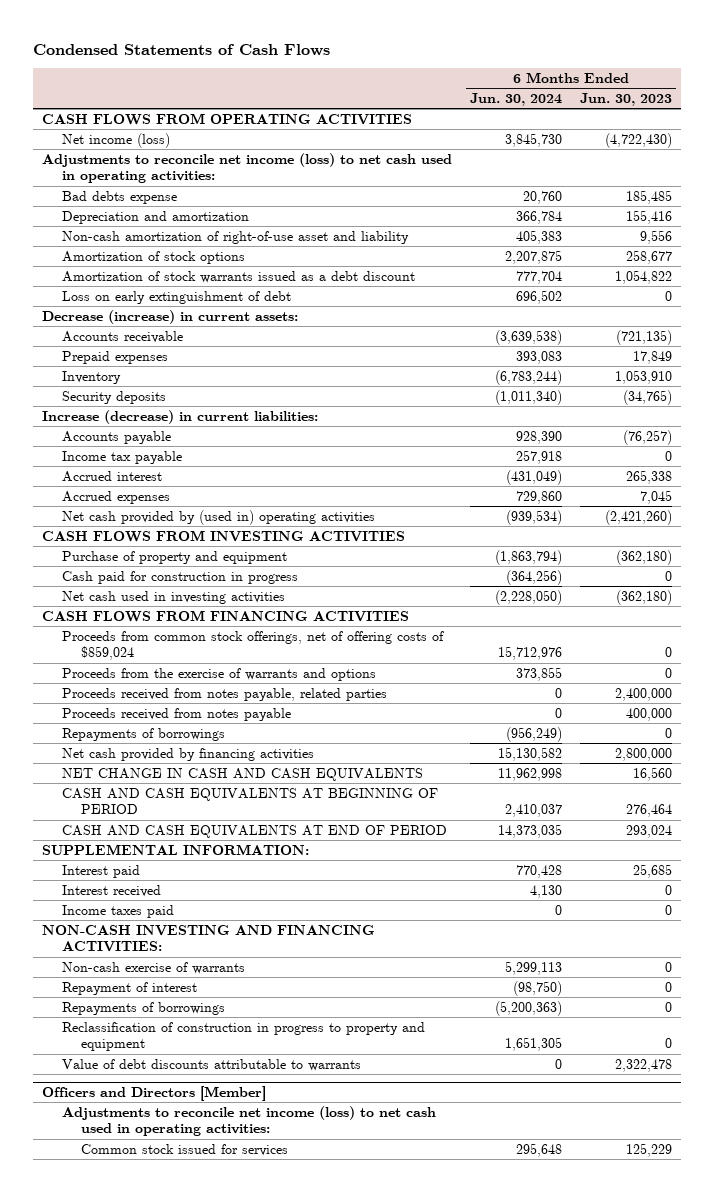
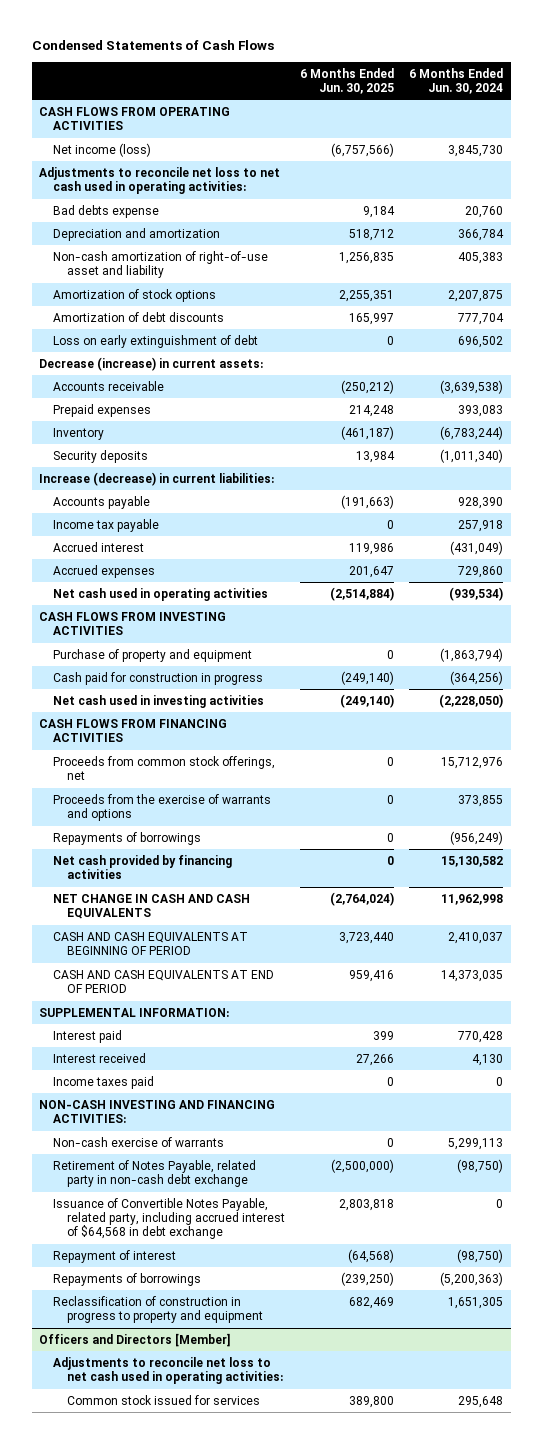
[580,92,673,106] Jun. 30, 2023 -> none
none -> [300,67,395,94] 6 Months Ended Jun. 30, 2025
[42,152,453,184] Adjustments to reconcile net income (loss) to net cash used in operating activities: -> [39,166,281,195] Adjustments to reconcile net loss to net cash used in operating activities:
[61,270,415,283] Amortization of stock warrants issued as a debt discount -> [53,311,225,322] Amortization of debt discounts
[61,509,375,525] Net cash provided by (used in) operating activities -> [53,587,269,601] Net cash used in operating activities
[61,630,444,661] Proceeds from common stock offerings, net of offering costs of $859,024 -> [53,755,276,781] Proceeds from common stock offerings, net
[61,687,387,701] Proceeds received from notes payable, related parties -> none
[61,707,291,721] Proceeds received from notes payable -> none
none -> [53,1159,257,1188] Retirement of Notes Payable, related party in non-cash debt exchange
none -> [53,1197,286,1240] Issuance of Convertible Notes Payable, related party, including accrued interest of $64,568 in debt exchange
[61,1058,361,1071] Value of debt discounts attributable to warrants -> none
[61,1105,436,1137] Adjustments to reconcile net income (loss) to net cash used in operating activities: -> [53,1356,284,1385] Adjustments to reconcile net loss to net cash used in operating activities:

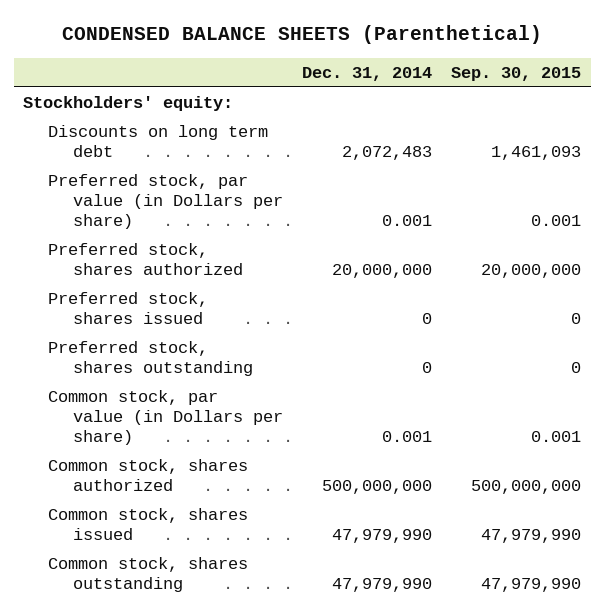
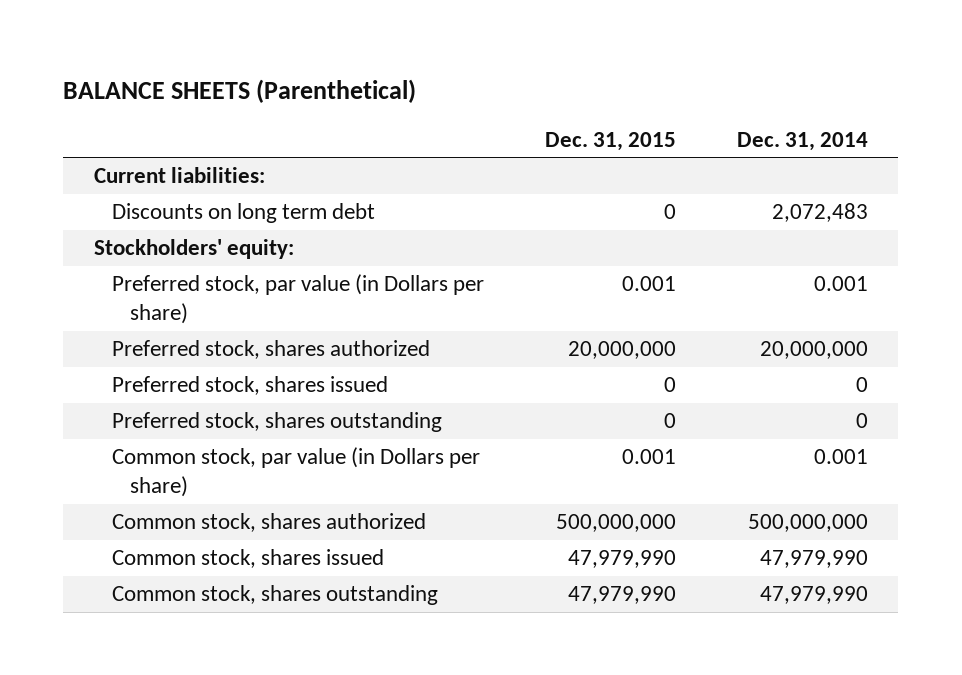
[62,25,543,45] CONDENSED BALANCE SHEETS (Parenthetical) -> [63,78,417,103] BALANCE SHEETS (Parenthetical)
[451,66,582,81] Sep. 30, 2015 -> none
none -> [544,131,676,151] Dec. 31, 2015
none -> [93,167,265,184] Current liabilities:
[23,96,234,112] Stockholders' equity: -> [93,239,294,260] Stockholders' equity:

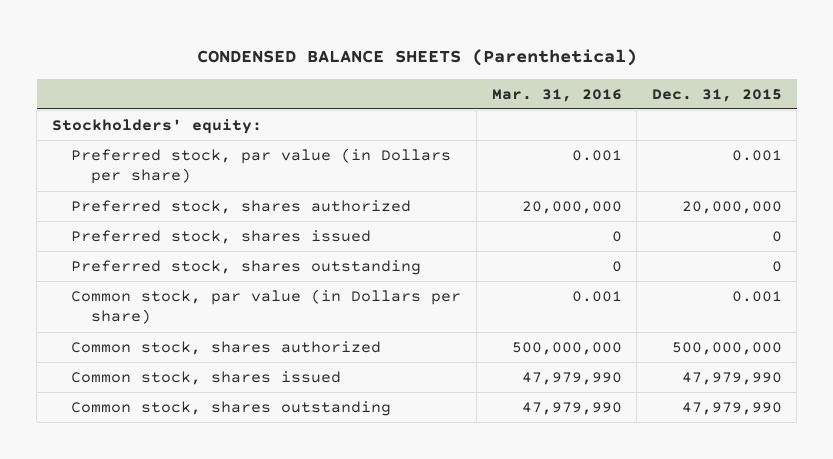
[63,78,417,103] BALANCE SHEETS (Parenthetical) -> [196,49,637,67] CONDENSED BALANCE SHEETS (Parenthetical)
[736,131,868,151] Dec. 31, 2014 -> none
none -> [491,88,622,102] Mar. 31, 2016
[93,167,265,184] Current liabilities: -> none
[112,203,376,224] Discounts on long term debt -> none

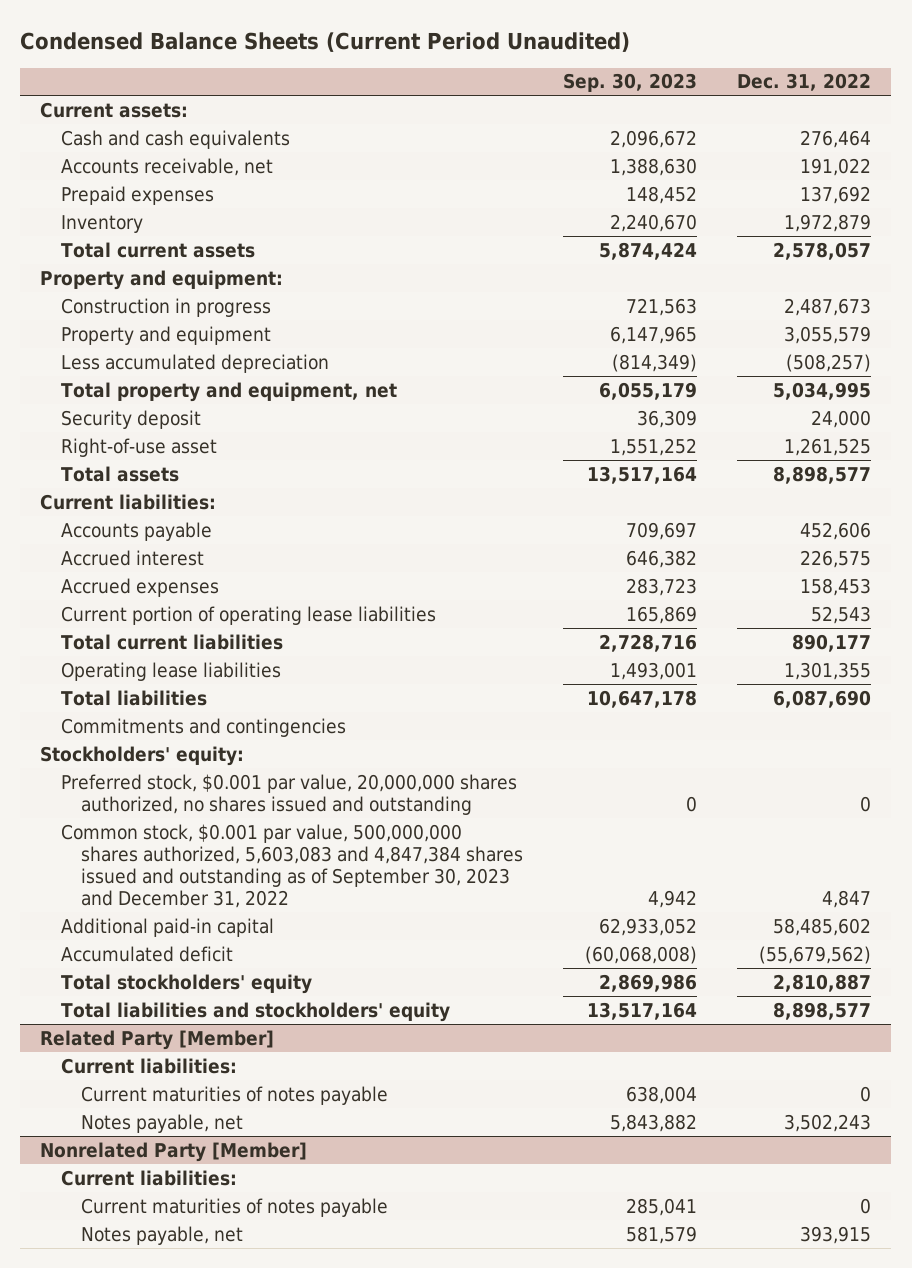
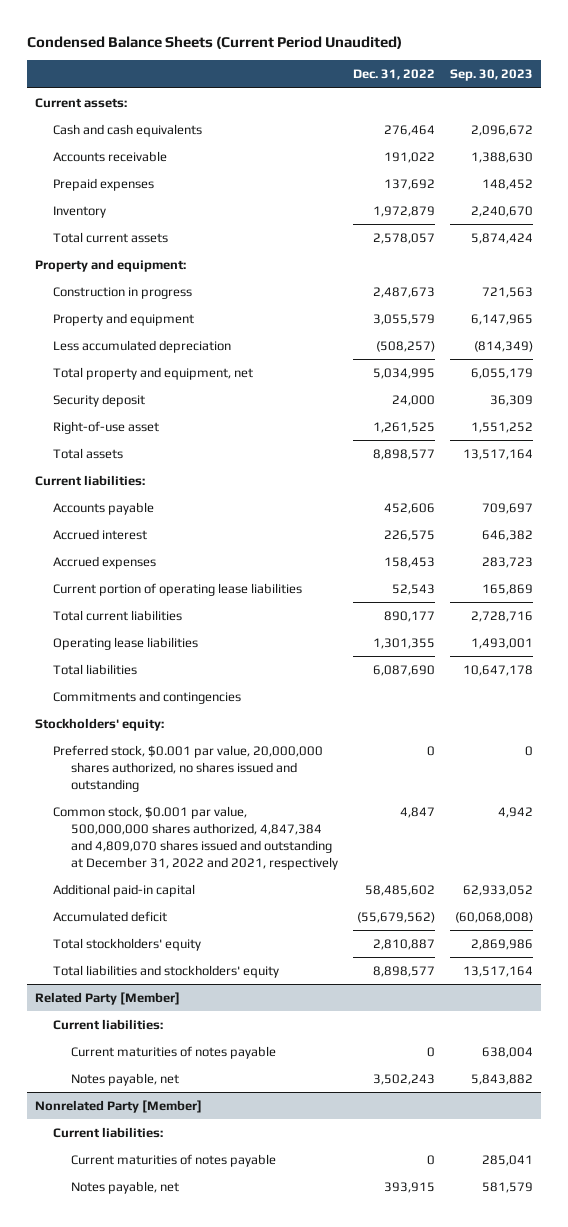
[60,157,273,176] Accounts receivable, net -> [53,150,168,162] Accounts receivable
[60,823,524,909] Common stock, $0.001 par value, 500,000,000 shares authorized, 5,603,083 and 4,847,384 shares issued and outstanding as of September 30, 2023 and December 31, 2022 -> [53,805,339,870] Common stock, $0.001 par value, 500,000,000 shares authorized, 4,847,384 and 4,809,070 shares issued and outstanding at December 31, 2022 and 2021, respectively

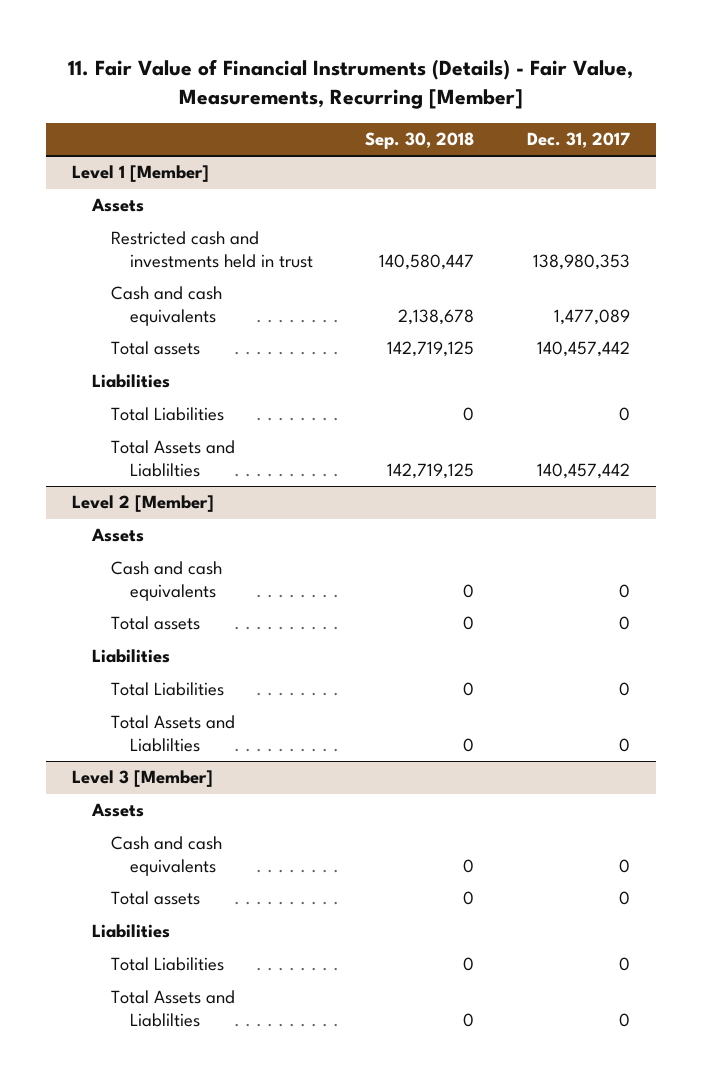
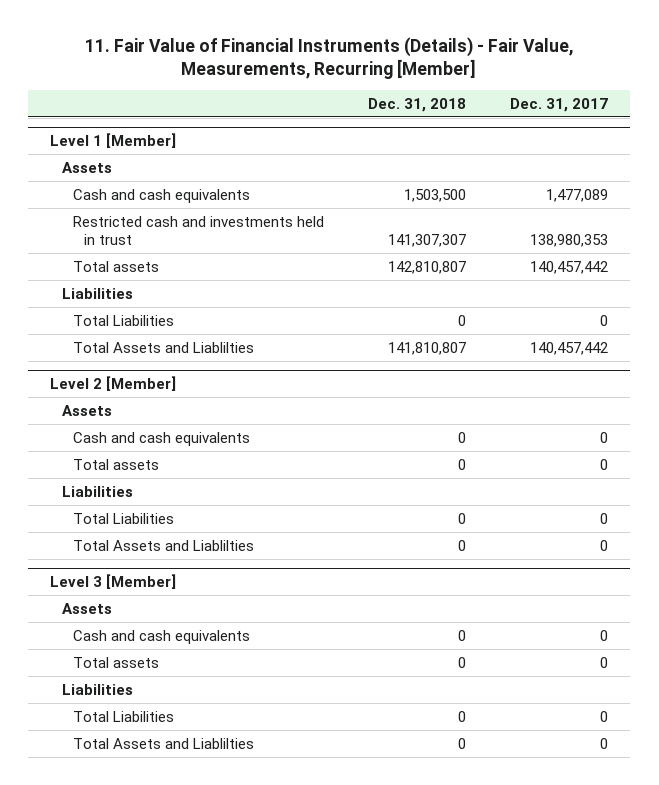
[365,132,475,150] Sep. 30, 2018 -> none
none -> [368,97,467,112] Dec. 31, 2018
[110,231,313,269] Restricted cash and investments held in trust -> [72,215,324,246] Restricted cash and investments held in trust

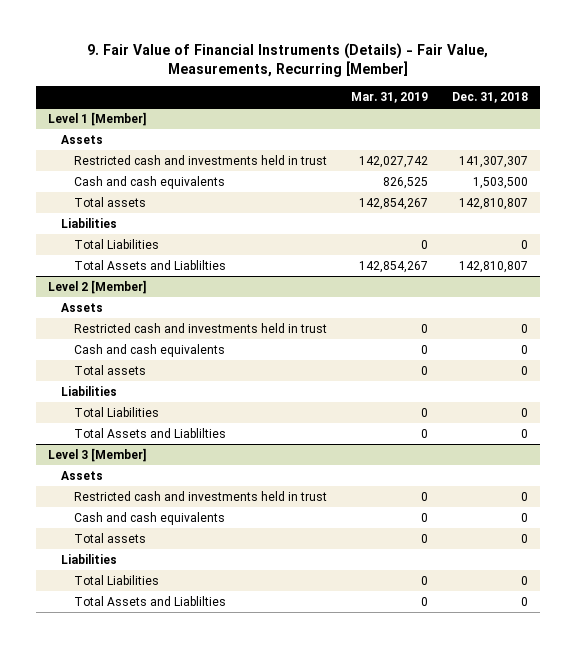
[85,36,574,80] 11. Fair Value of Financial Instruments (Details) - Fair Value, Measurements, Recurring [Member] -> [87,43,489,78] 9. Fair Value of Financial Instruments (Details) - Fair Value, Measurements, Recurring [Member]
[510,97,609,112] Dec. 31, 2017 -> none
none -> [351,92,429,104] Mar. 31, 2019
[72,188,250,203] Cash and cash equivalents -> [74,175,226,189] Cash and cash equivalents
[388,341,467,355] 141,810,807 -> [458,260,528,273] 142,810,807
none -> [74,322,328,333] Restricted cash and investments held in trust
none -> [74,490,328,501] Restricted cash and investments held in trust

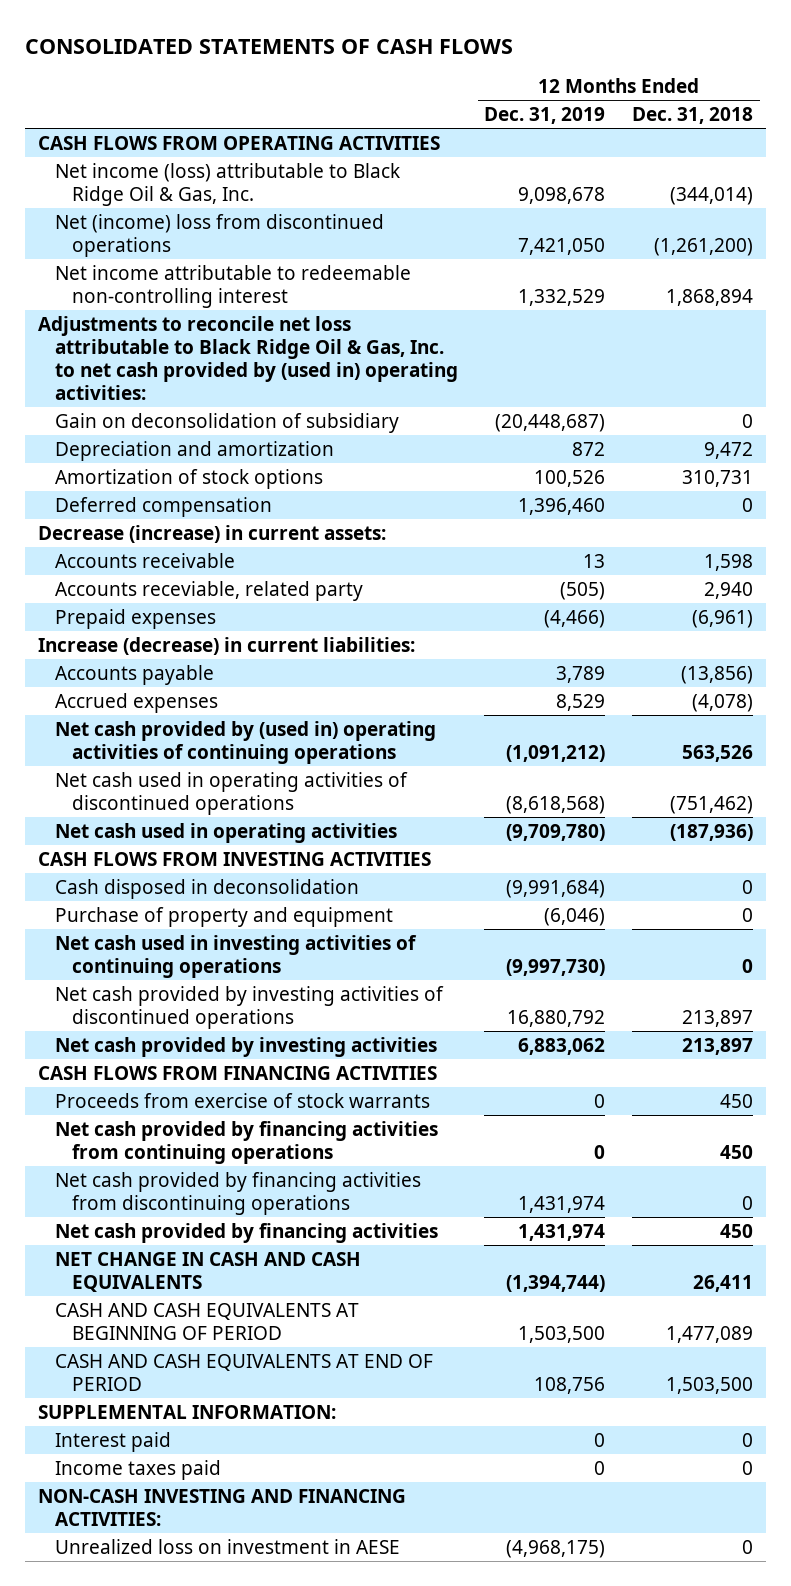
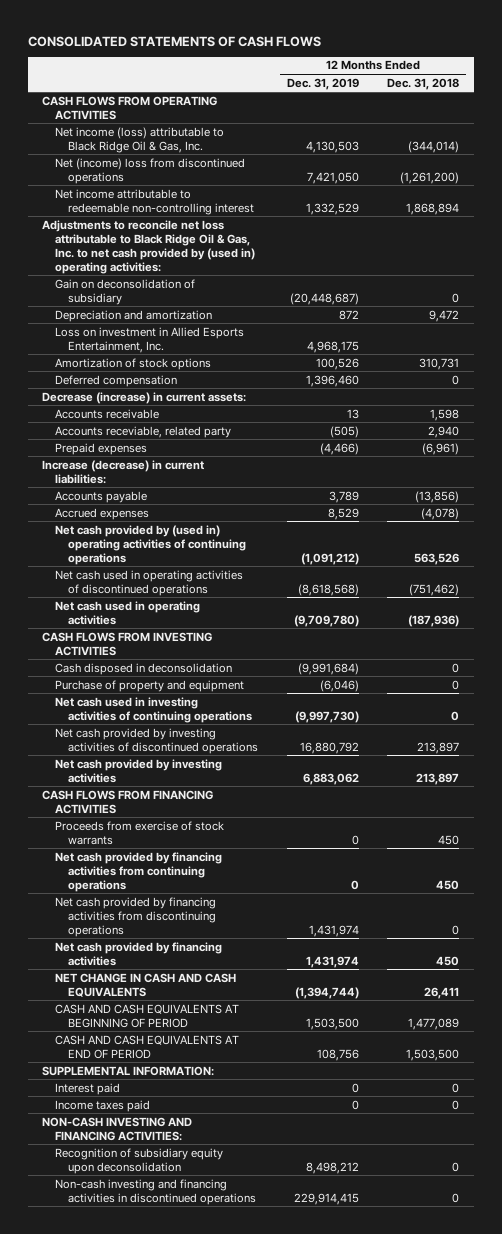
[518,186,606,204] 9,098,678 -> [305,140,359,153] 4,130,503
none -> [55,326,245,353] Loss on investment in Allied Esports Entertainment, Inc.
[54,1538,400,1554] Unrealized loss on investment in AESE -> none
none -> [55,1147,224,1174] Recognition of subsidiary equity upon deconsolidation
none -> [55,1178,257,1205] Non-cash investing and financing activities in discontinued operations

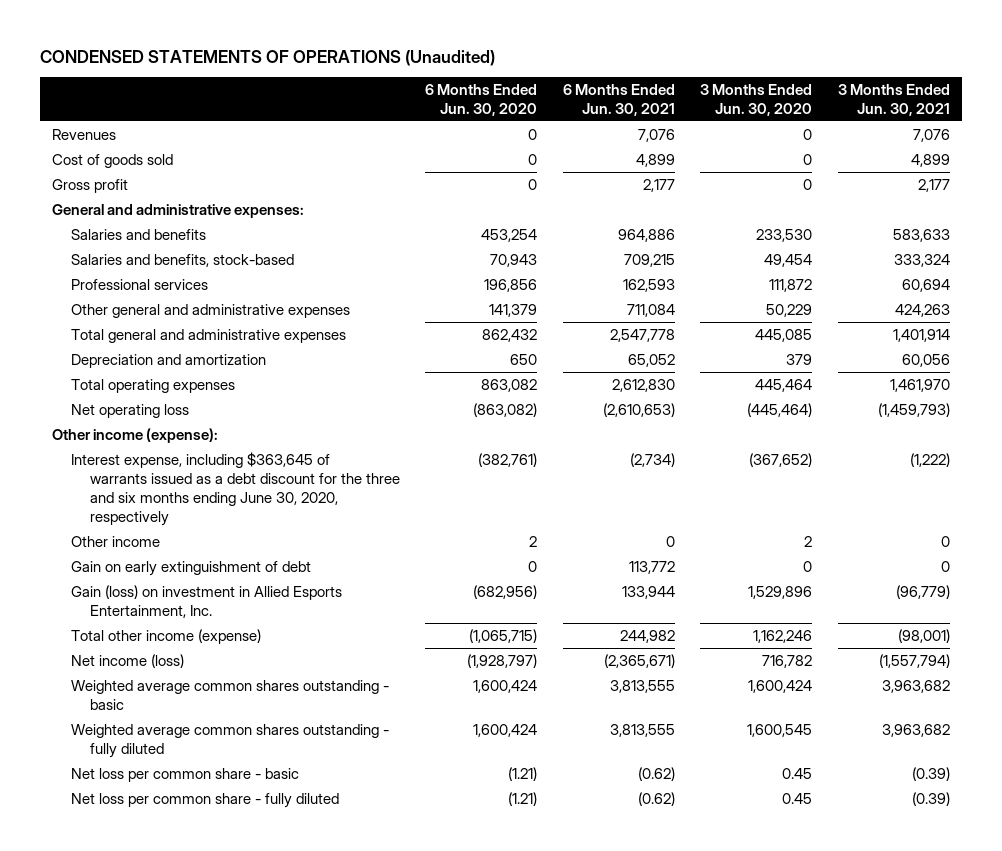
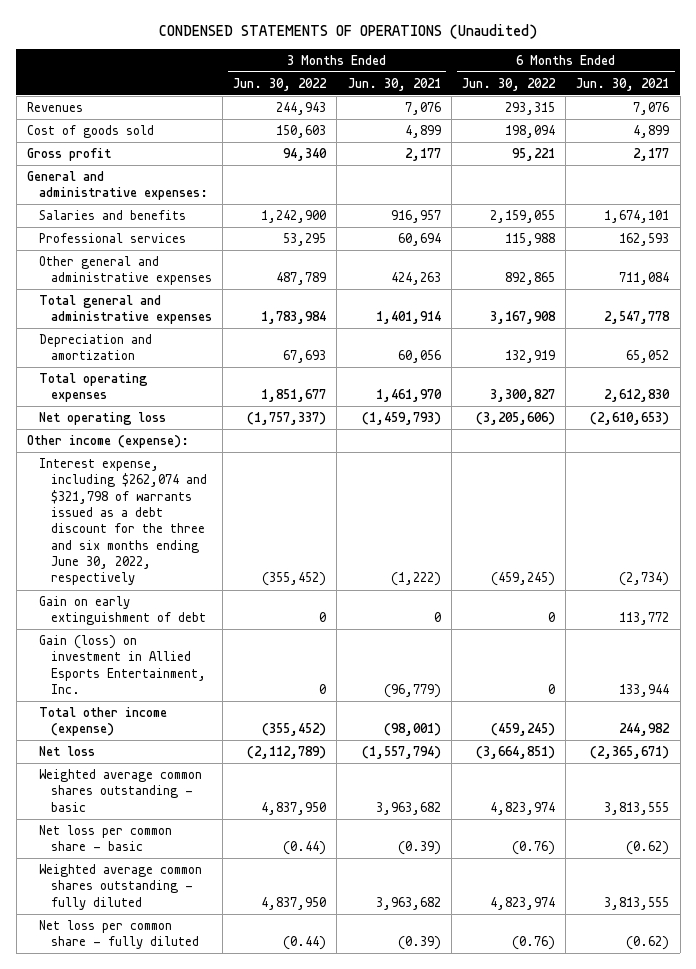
[425,83,538,117] 6 Months Ended Jun. 30, 2020 -> none
[700,83,813,117] 3 Months Ended Jun. 30, 2020 -> none
none -> [233,77,328,91] Jun. 30, 2022
none -> [461,77,556,91] Jun. 30, 2022
[71,253,295,267] Salaries and benefits, stock-based -> none
[617,228,675,242] 964,886 -> [604,209,670,223] 1,674,101
[892,228,950,242] 583,633 -> [390,209,441,223] 916,957
[71,535,161,547] Other income -> none
[71,451,401,526] Interest expense, including $363,645 of warrants issued as a debt discount for the three and six months ending June 30, 2020, respectively -> [38,457,207,586] Interest expense, including $262,074 and $321,798 of warrants issued as a debt discount for the three and six months ending June 30, 2022, respectively
[71,653,185,668] Net income (loss) -> [38,745,95,756] Net loss
[71,723,390,758] Weighted average common shares outstanding - fully diluted -> [38,863,202,910] Weighted average common shares outstanding - fully diluted

